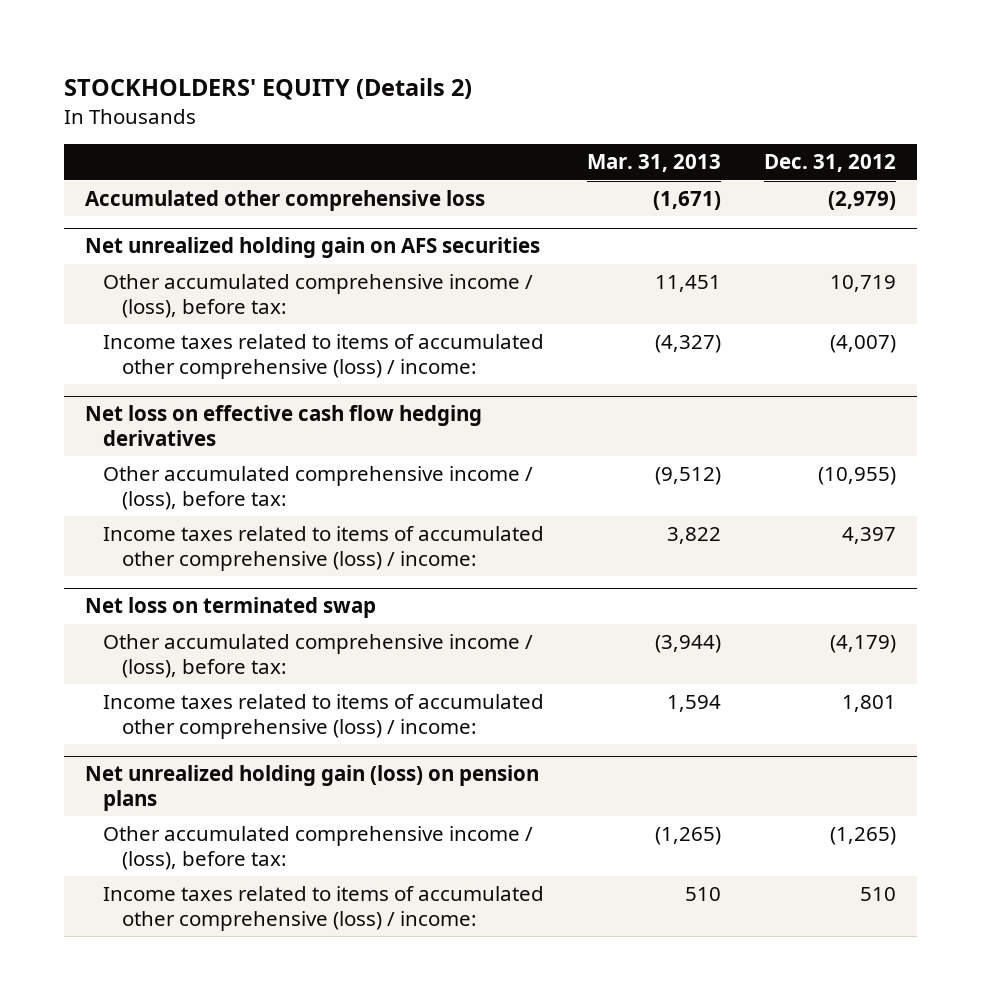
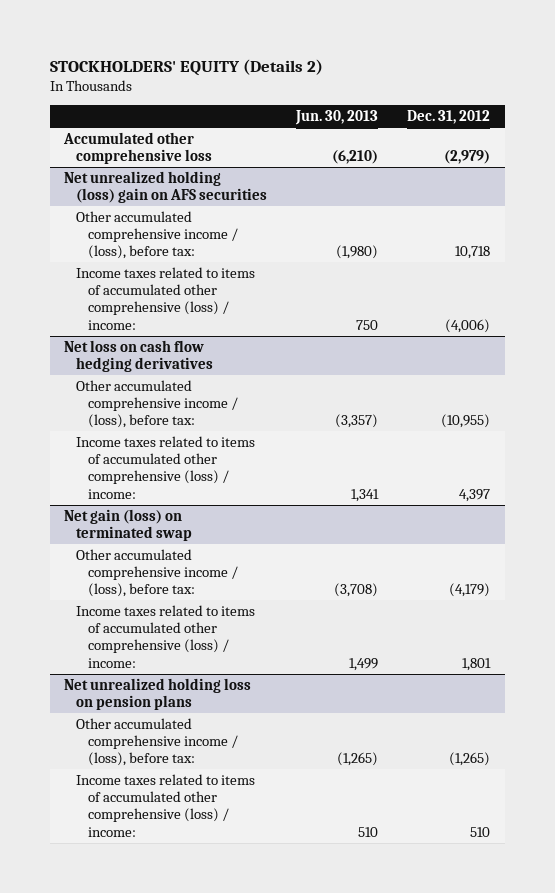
[587,154,722,173] Mar. 31, 2013 -> none
none -> [295,110,379,126] Jun. 30, 2013
[85,237,541,259] Net unrealized holding gain on AFS securities -> [64,170,268,204] Net unrealized holding (loss) gain on AFS securities
[829,275,896,293] 10,719 -> [455,246,491,260] 10,718
[829,335,896,354] (4,007) -> [445,318,491,333] (4,006)
[85,405,483,447] Net loss on effective cash flow hedging derivatives -> [64,339,214,373] Net loss on cash flow hedging derivatives
[85,597,377,619] Net loss on terminated swap -> [64,508,193,542] Net gain (loss) on terminated swap
[85,765,540,812] Net unrealized holding gain (loss) on pension plans -> [64,677,252,711] Net unrealized holding loss on pension plans

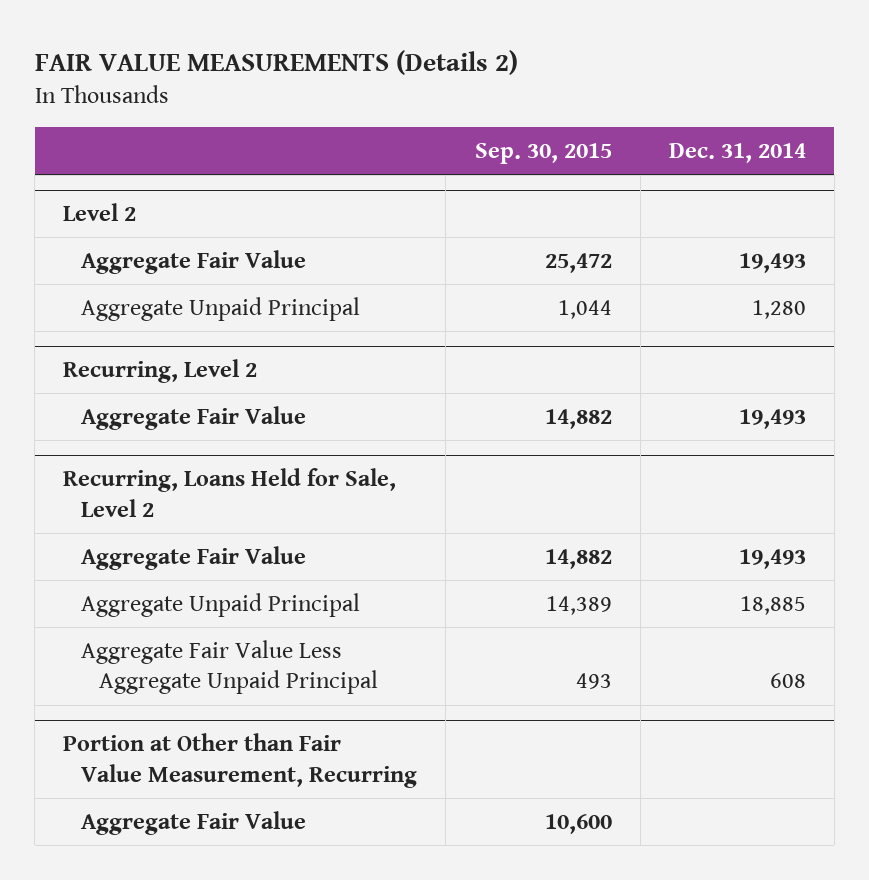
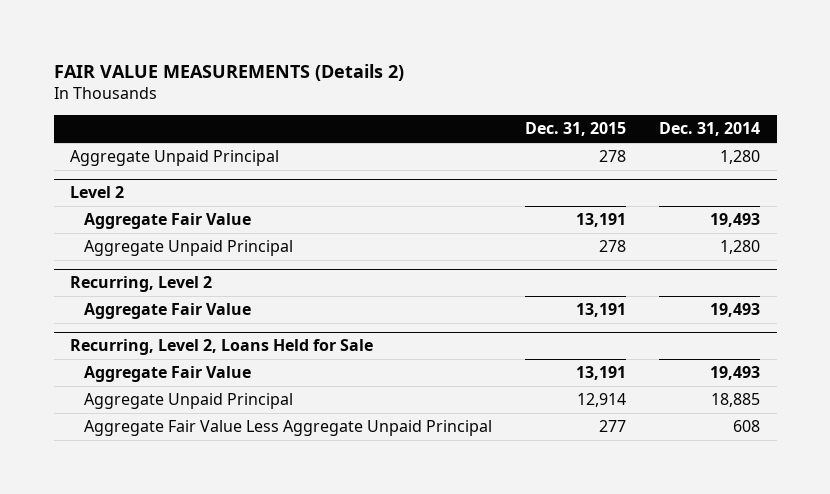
[474,142,612,164] Sep. 30, 2015 -> none
none -> [524,122,626,137] Dec. 31, 2015
none -> [70,150,280,167] Aggregate Unpaid Principal
[63,468,397,517] Recurring, Loans Held for Sale, Level 2 -> [70,339,374,356] Recurring, Level 2, Loans Held for Sale
[63,733,418,788] Portion at Other than Fair Value Measurement, Recurring -> none
[81,810,307,835] Aggregate Fair Value -> none

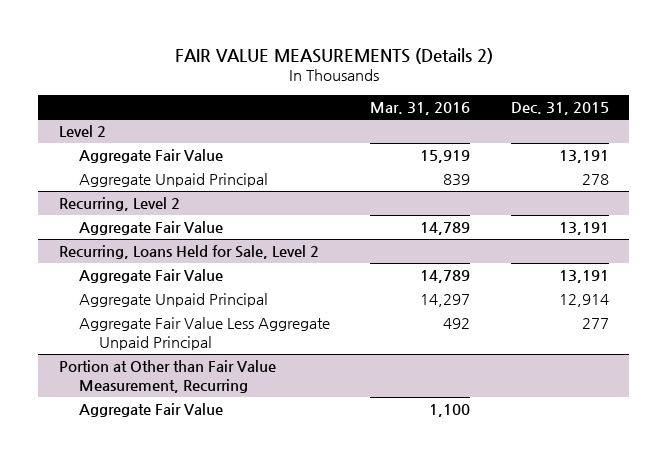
[659,122,761,137] Dec. 31, 2014 -> none
none -> [370,101,471,115] Mar. 31, 2016
[70,150,280,167] Aggregate Unpaid Principal -> none
[70,339,374,356] Recurring, Level 2, Loans Held for Sale -> [58,245,319,260] Recurring, Loans Held for Sale, Level 2
none -> [58,360,276,393] Portion at Other than Fair Value Measurement, Recurring
none -> [78,403,223,418] Aggregate Fair Value

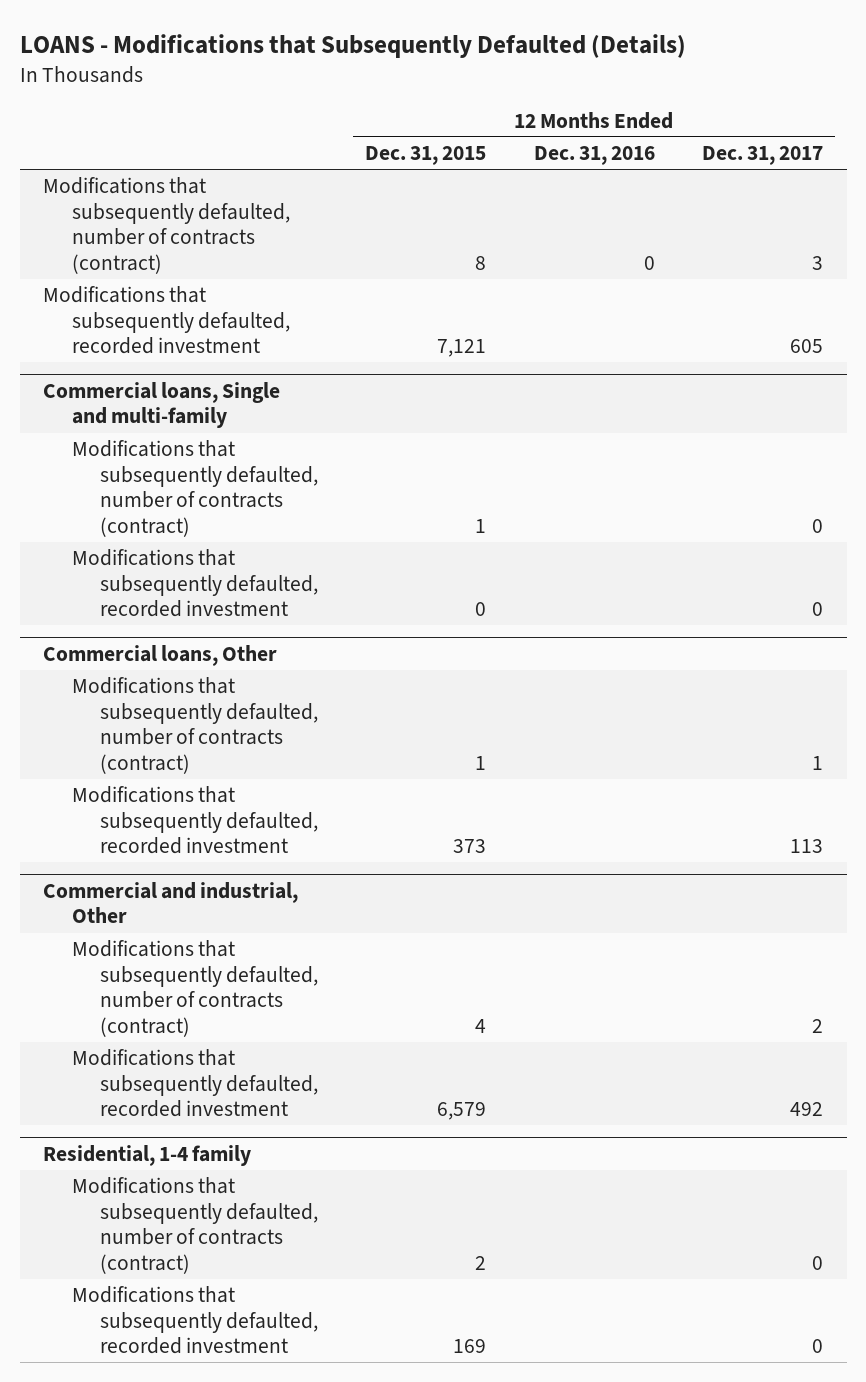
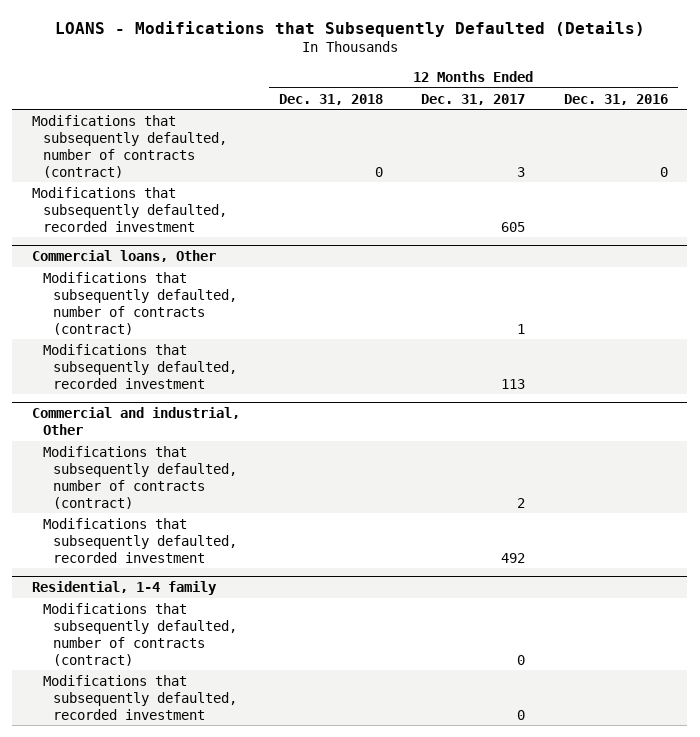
[365,145,487,165] Dec. 31, 2015 -> none
none -> [278,93,383,105] Dec. 31, 2018
[43,382,281,429] Commercial loans, Single and multi-family -> none
[71,440,318,537] Modifications that subsequently defaulted, number of contracts (contract) -> none
[71,549,318,618] Modifications that subsequently defaulted, recorded investment -> none

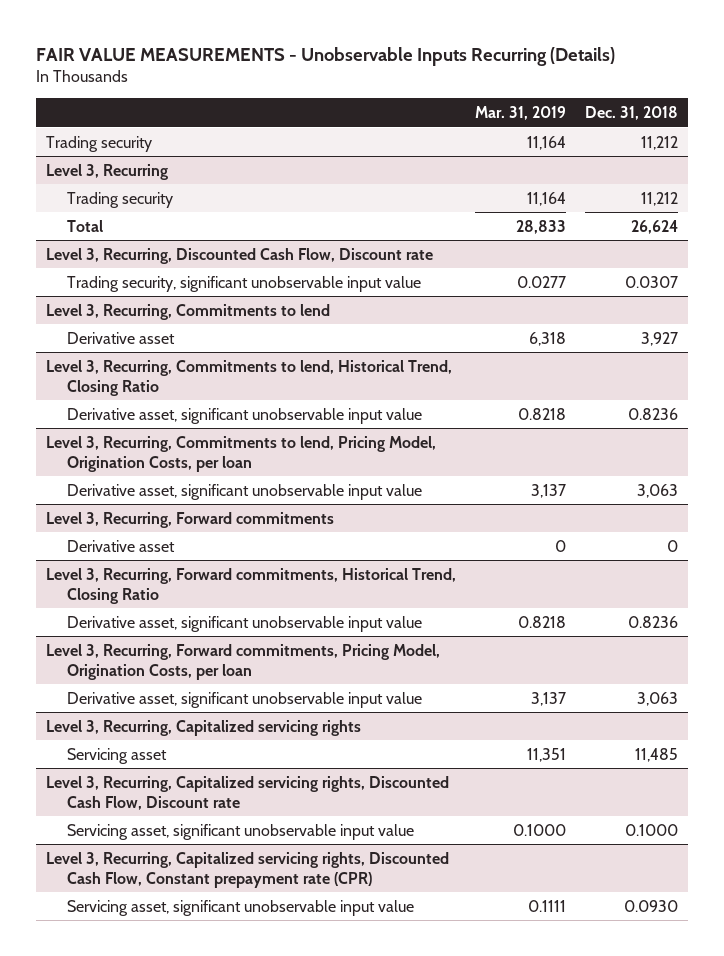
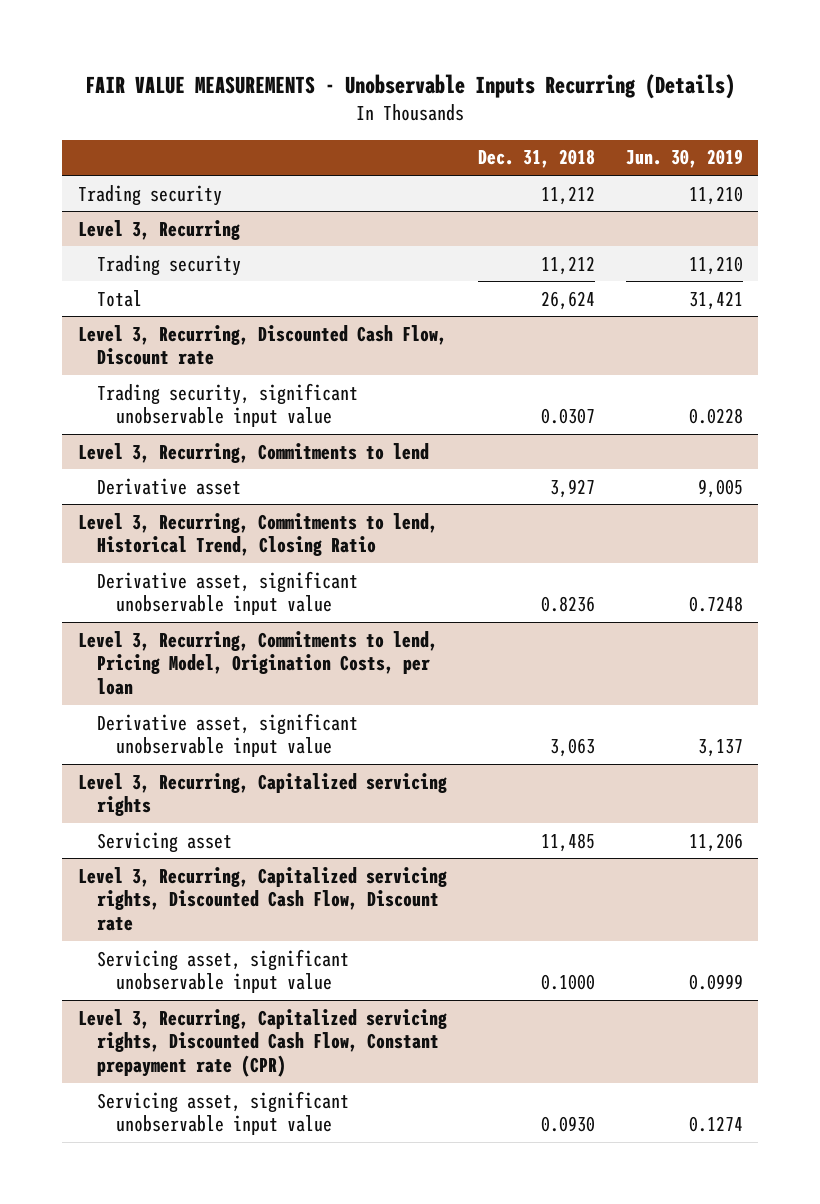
[474,106,566,121] Mar. 31, 2019 -> none
none -> [625,149,743,169] Jun. 30, 2019
[45,511,334,528] Level 3, Recurring, Forward commitments -> none
[66,539,175,552] Derivative asset -> none
[45,567,456,604] Level 3, Recurring, Forward commitments, Historical Trend, Closing Ratio -> none
[66,615,422,632] Derivative asset, significant unobservable input value -> none
[45,643,440,680] Level 3, Recurring, Forward commitments, Pricing Model, Origination Costs, per loan -> none
[66,691,422,708] Derivative asset, significant unobservable input value -> none

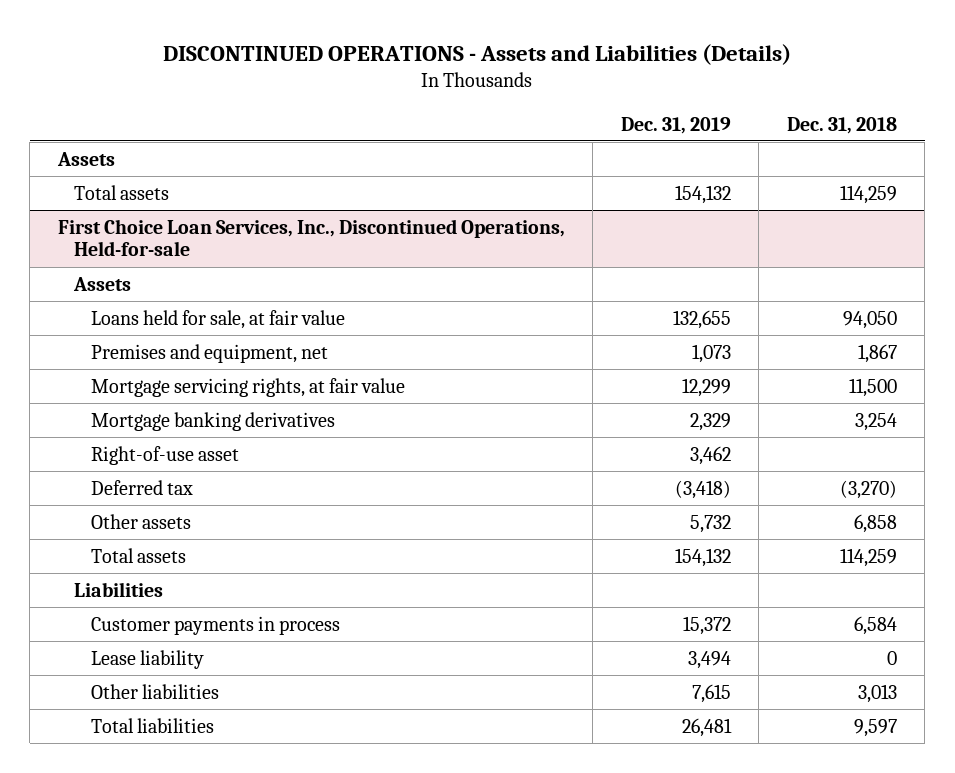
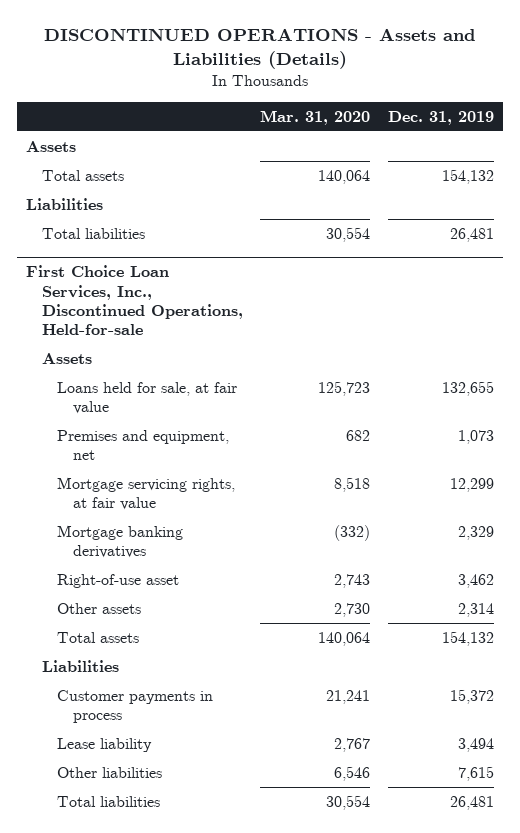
[786,116,897,134] Dec. 31, 2018 -> none
none -> [260,109,371,125] Mar. 31, 2020
none -> [25,197,103,210] Liabilities
none -> [41,227,145,239] Total liabilities
[90,479,193,495] Deferred tax -> none
[689,514,731,533] 5,732 -> [458,602,495,617] 2,314

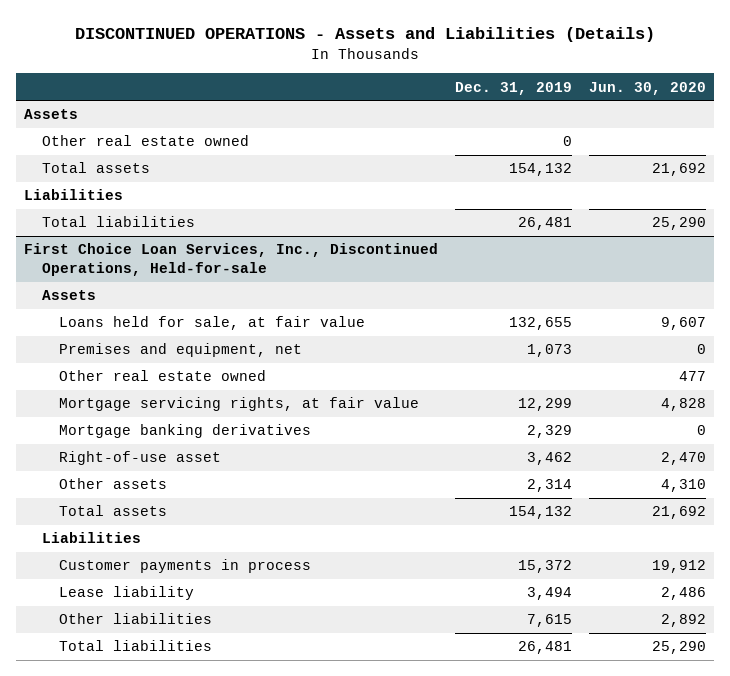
[260,109,371,125] Mar. 31, 2020 -> none
none -> [588,81,706,95] Jun. 30, 2020
none -> [41,135,249,147] Other real estate owned
none -> [59,370,267,382] Other real estate owned

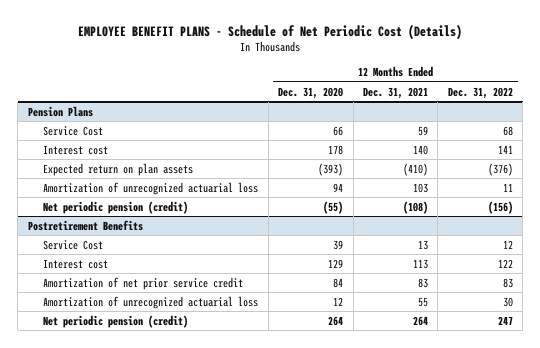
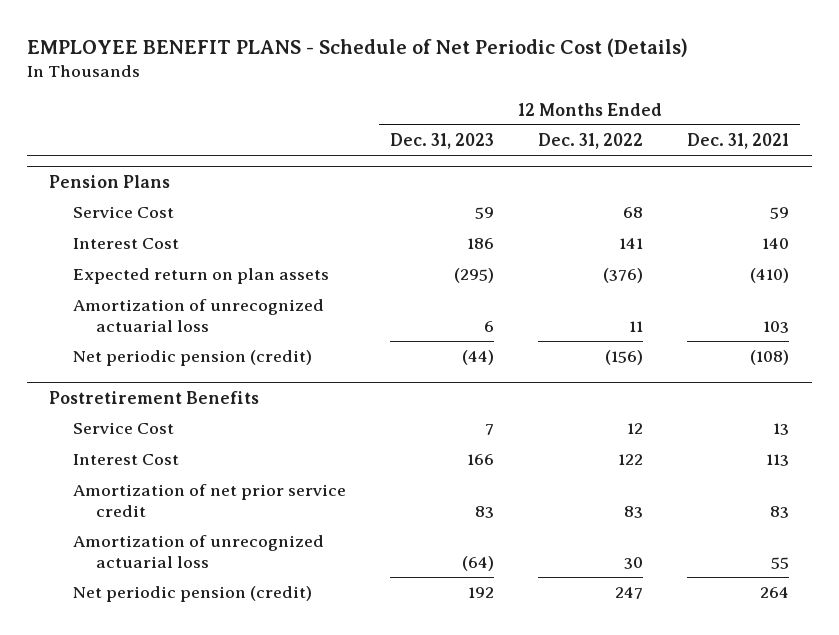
[278,86,344,99] Dec. 31, 2020 -> none
none -> [389,133,494,150] Dec. 31, 2023
[43,144,109,155] Interest cost -> [72,238,179,250] Interest Cost
[43,258,109,269] Interest cost -> [72,454,179,466] Interest Cost

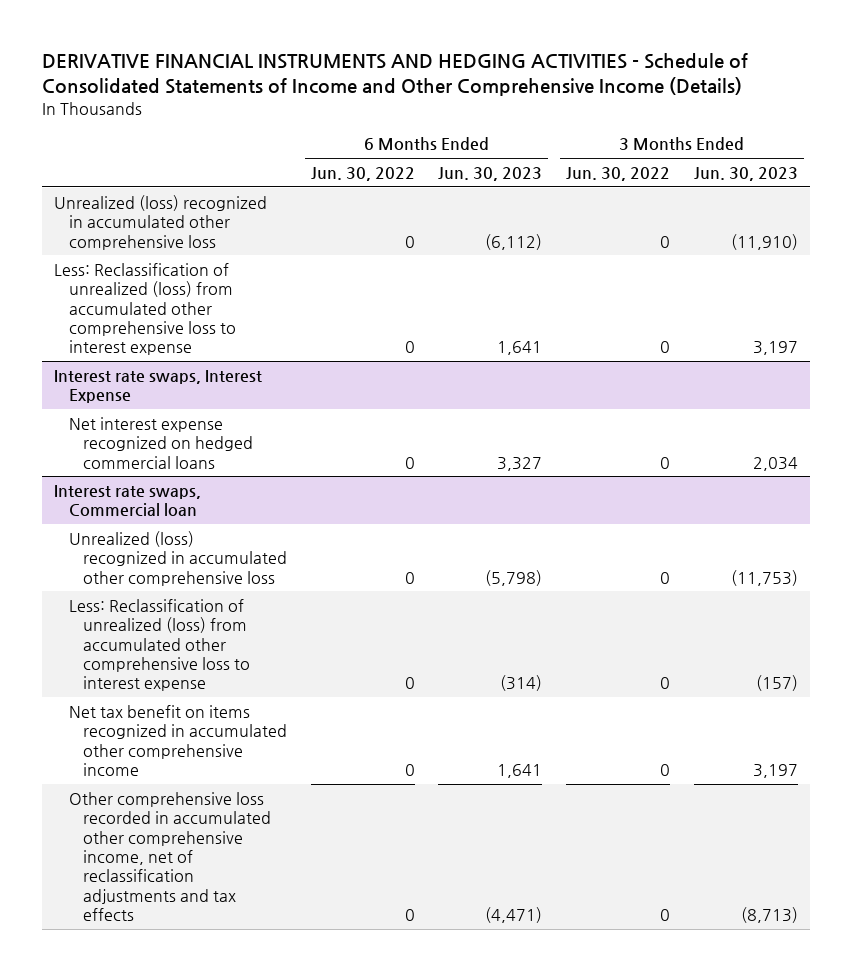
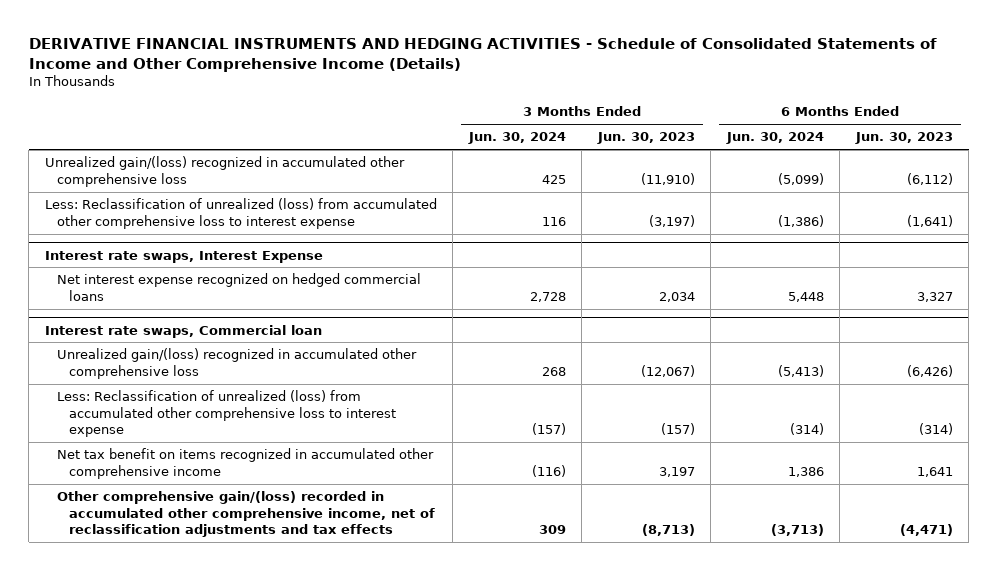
[310,167,415,182] Jun. 30, 2022 -> none
[566,167,671,182] Jun. 30, 2022 -> none
none -> [467,132,566,145] Jun. 30, 2024
none -> [725,132,824,145] Jun. 30, 2024
[54,194,268,250] Unrealized (loss) recognized in accumulated other comprehensive loss -> [44,156,405,187] Unrealized gain/(loss) recognized in accumulated other comprehensive loss
[497,341,543,356] 1,641 -> [906,214,953,227] (1,641)
[752,341,798,356] 3,197 -> [648,214,695,227] (3,197)
[68,530,287,586] Unrealized (loss) recognized in accumulated other comprehensive loss -> [56,348,417,379] Unrealized gain/(loss) recognized in accumulated other comprehensive loss
[485,569,543,586] (5,798) -> [906,364,953,377] (6,426)
[730,569,798,586] (11,753) -> [640,364,695,377] (12,067)
[68,791,271,922] Other comprehensive loss recorded in accumulated other comprehensive income, net of reclassification adjustments and tax effects -> [56,491,435,538] Other comprehensive gain/(loss) recorded in accumulated other comprehensive income, net of reclassification adjustments and tax effects

